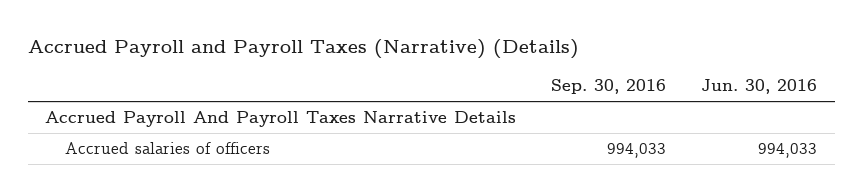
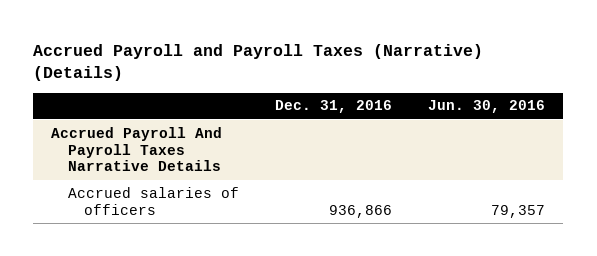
[551,79,667,95] Sep. 30, 2016 -> none
none -> [274,100,392,114] Dec. 31, 2016
[758,143,818,159] 994,033 -> [491,204,546,218] 79,357

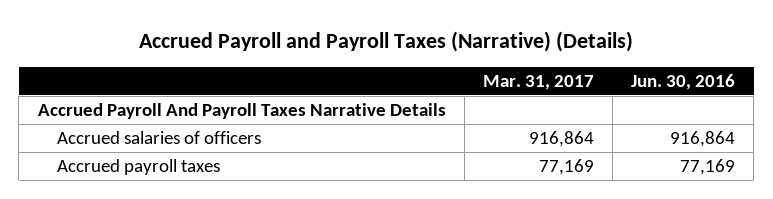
[274,100,392,114] Dec. 31, 2016 -> none
none -> [482,74,594,90] Mar. 31, 2017
[491,204,546,218] 79,357 -> [670,131,736,148] 916,864
none -> [57,159,221,176] Accrued payroll taxes

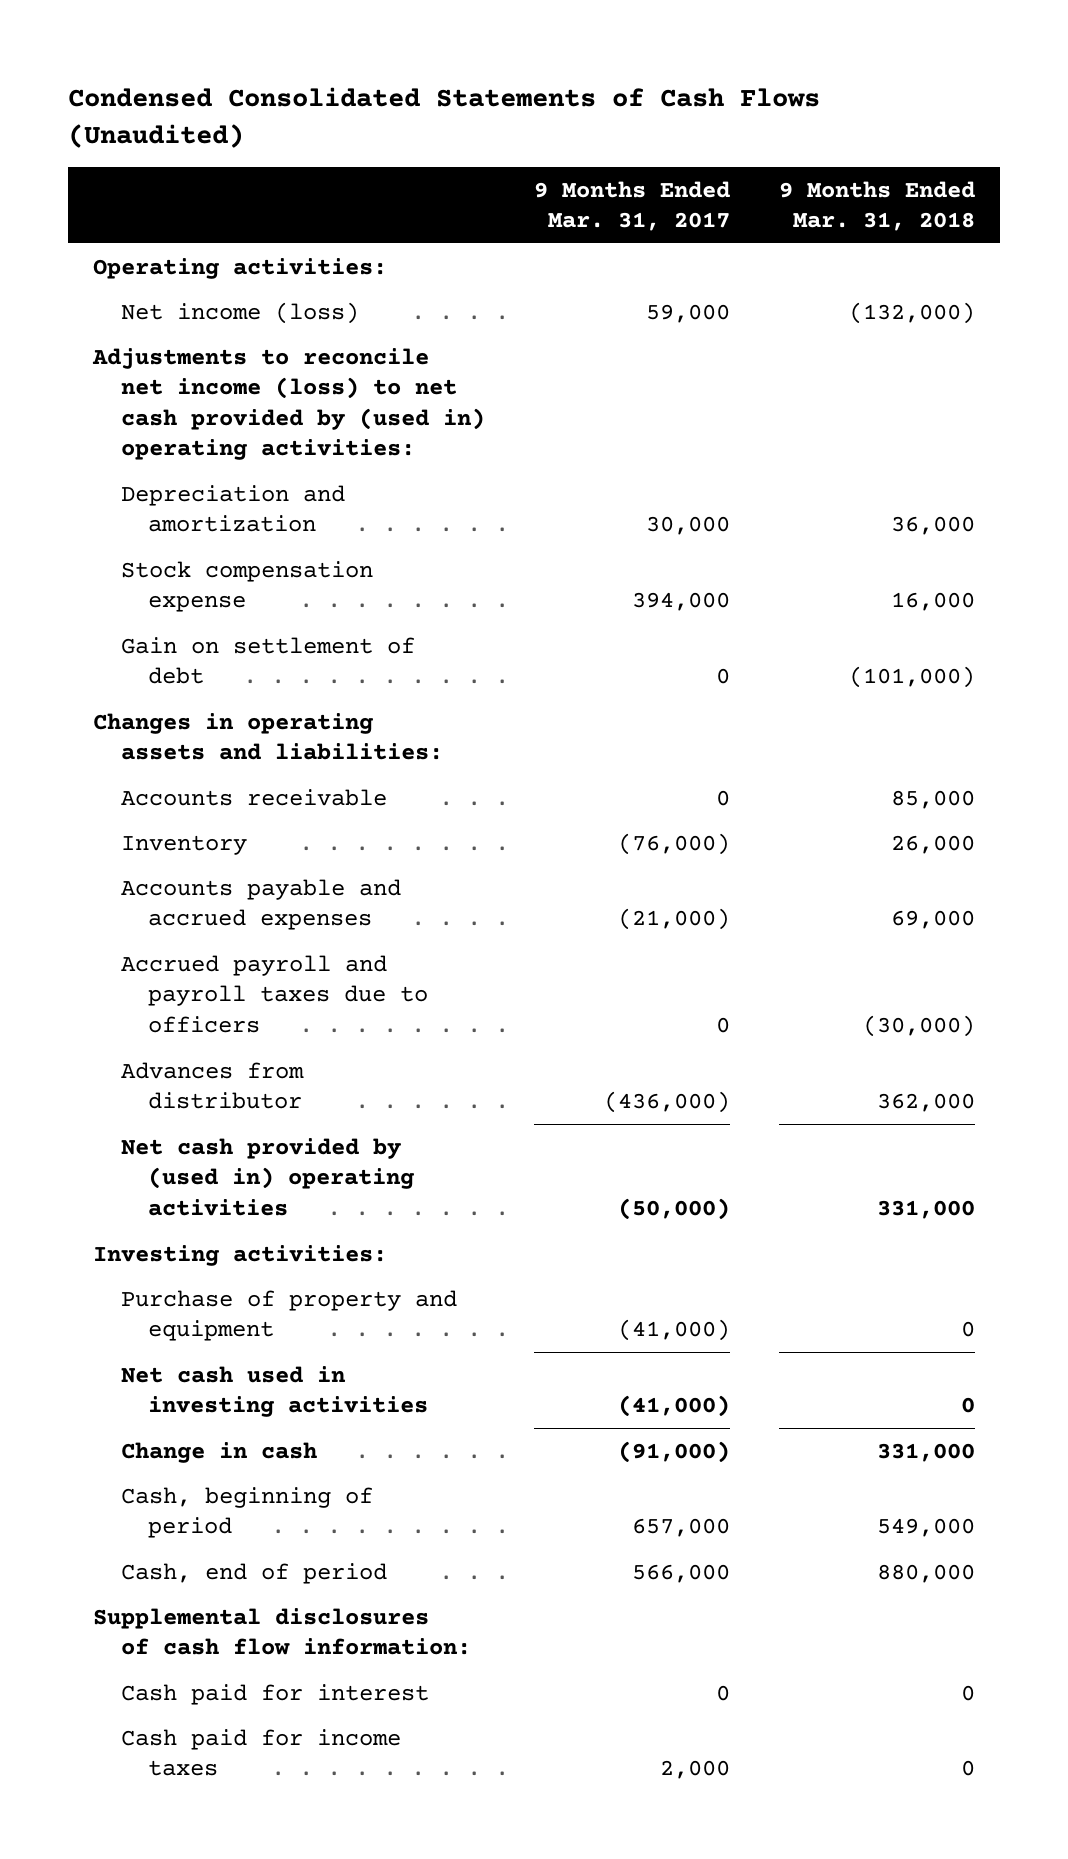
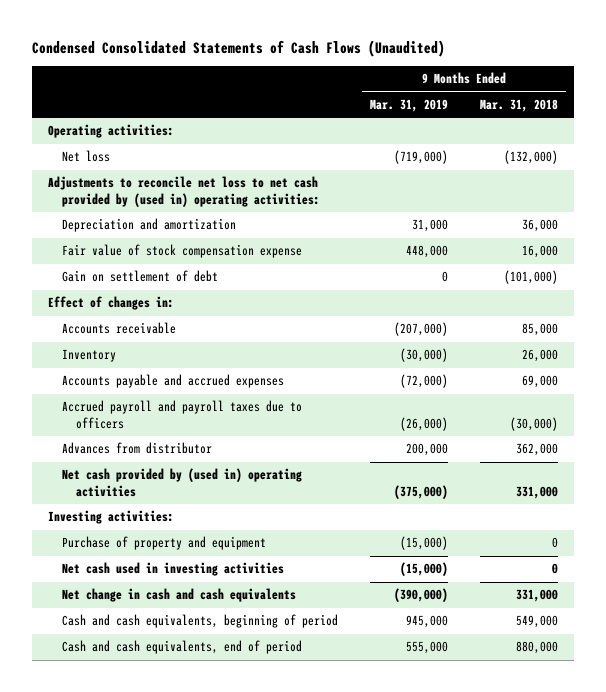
[533,180,730,232] 9 Months Ended Mar. 31, 2017 -> none
none -> [369,98,448,112] Mar. 31, 2019
[120,301,359,324] Net income (loss) -> [62,150,111,163] Net loss
[91,347,485,461] Adjustments to reconcile net income (loss) to net cash provided by (used in) operating activities: -> [48,176,321,207] Adjustments to reconcile net loss to net cash provided by (used in) operating activities:
[120,560,373,613] Stock compensation expense -> [62,244,303,259] Fair value of stock compensation expense
[92,712,443,761] Changes in operating assets and liabilities: -> [48,296,175,311] Effect of changes in:
[92,1607,471,1656] Supplemental disclosures of cash flow information: -> none
[120,1683,429,1705] Cash paid for interest -> none
[120,1728,401,1777] Cash paid for income taxes -> none
[120,1441,317,1463] Change in cash -> [62,588,297,603] Net change in cash and cash equivalents
[120,1486,373,1539] Cash, beginning of period -> [62,614,339,629] Cash and cash equivalents, beginning of period
[120,1562,387,1584] Cash, end of period -> [62,640,303,655] Cash and cash equivalents, end of period

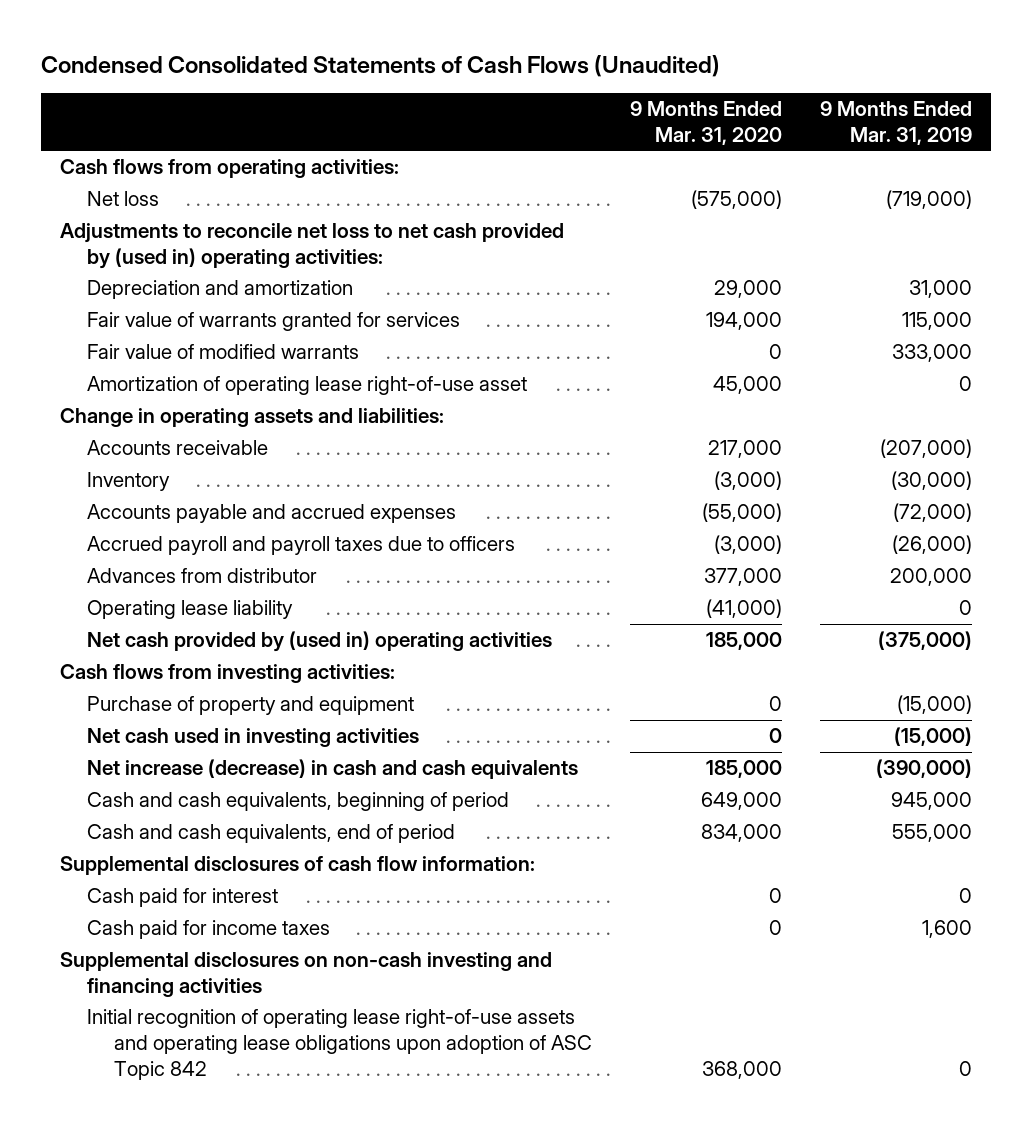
[479,98,558,112] Mar. 31, 2018 -> none
none -> [630,101,783,145] 9 Months Ended Mar. 31, 2020
[48,124,175,139] Operating activities: -> [59,159,399,179] Cash flows from operating activities:
[62,244,303,259] Fair value of stock compensation expense -> none
[62,270,219,283] Gain on settlement of debt -> none
none -> [86,312,460,332] Fair value of warrants granted for services
none -> [86,344,359,360] Fair value of modified warrants
none -> [86,376,527,396] Amortization of operating lease right-of-use asset
[48,296,175,311] Effect of changes in: -> [59,408,444,428] Change in operating assets and liabilities:
none -> [86,600,293,620] Operating lease liability
[48,510,175,525] Investing activities: -> [59,664,395,684] Cash flows from investing activities:
[62,588,297,603] Net change in cash and cash equivalents -> [86,759,578,780] Net increase (decrease) in cash and cash equivalents
none -> [59,856,535,876] Supplemental disclosures of cash flow information:
none -> [86,888,278,908] Cash paid for interest
none -> [86,920,330,940] Cash paid for income taxes
none -> [59,952,552,998] Supplemental disclosures on non-cash investing and financing activities
none -> [86,1009,593,1080] Initial recognition of operating lease right-of-use assets and operating lease obligations upon adoption of ASC Topic 842

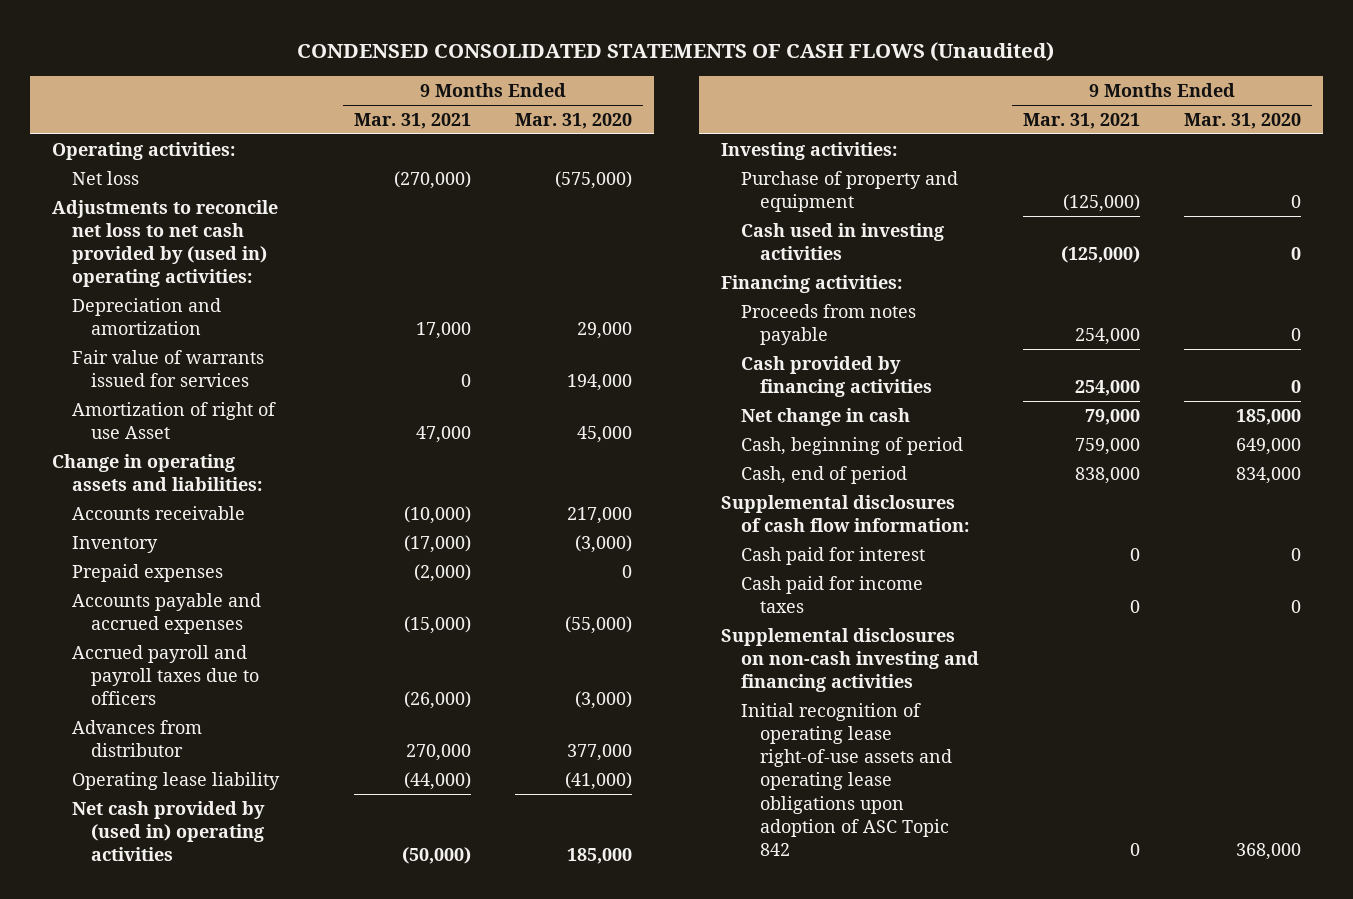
[40,54,720,77] Condensed Consolidated Statements of Cash Flows (Unaudited) -> [297,42,1055,62] CONDENSED CONSOLIDATED STATEMENTS OF CASH FLOWS (Unaudited)
[819,101,972,145] 9 Months Ended Mar. 31, 2019 -> none
none -> [353,112,471,129] Mar. 31, 2021
[59,159,399,179] Cash flows from operating activities: -> [52,141,236,160] Operating activities:
[86,344,359,360] Fair value of modified warrants -> none
[86,312,460,332] Fair value of warrants granted for services -> [71,349,264,388] Fair value of warrants issued for services
[86,376,527,396] Amortization of operating lease right-of-use asset -> [71,401,276,440] Amortization of right of use Asset
none -> [71,563,223,582] Prepaid expenses
[59,664,395,684] Cash flows from investing activities: -> [721,141,898,160] Investing activities:
[86,728,419,748] Net cash used in investing activities -> [740,222,944,261] Cash used in investing activities
none -> [721,274,903,293] Financing activities:
none -> [740,303,916,346] Proceeds from notes payable
none -> [740,355,933,398] Cash provided by financing activities
[86,759,578,780] Net increase (decrease) in cash and cash equivalents -> [740,407,910,426] Net change in cash
[86,792,509,812] Cash and cash equivalents, beginning of period -> [740,436,963,455] Cash, beginning of period
[86,824,455,844] Cash and cash equivalents, end of period -> [740,465,907,484] Cash, end of period

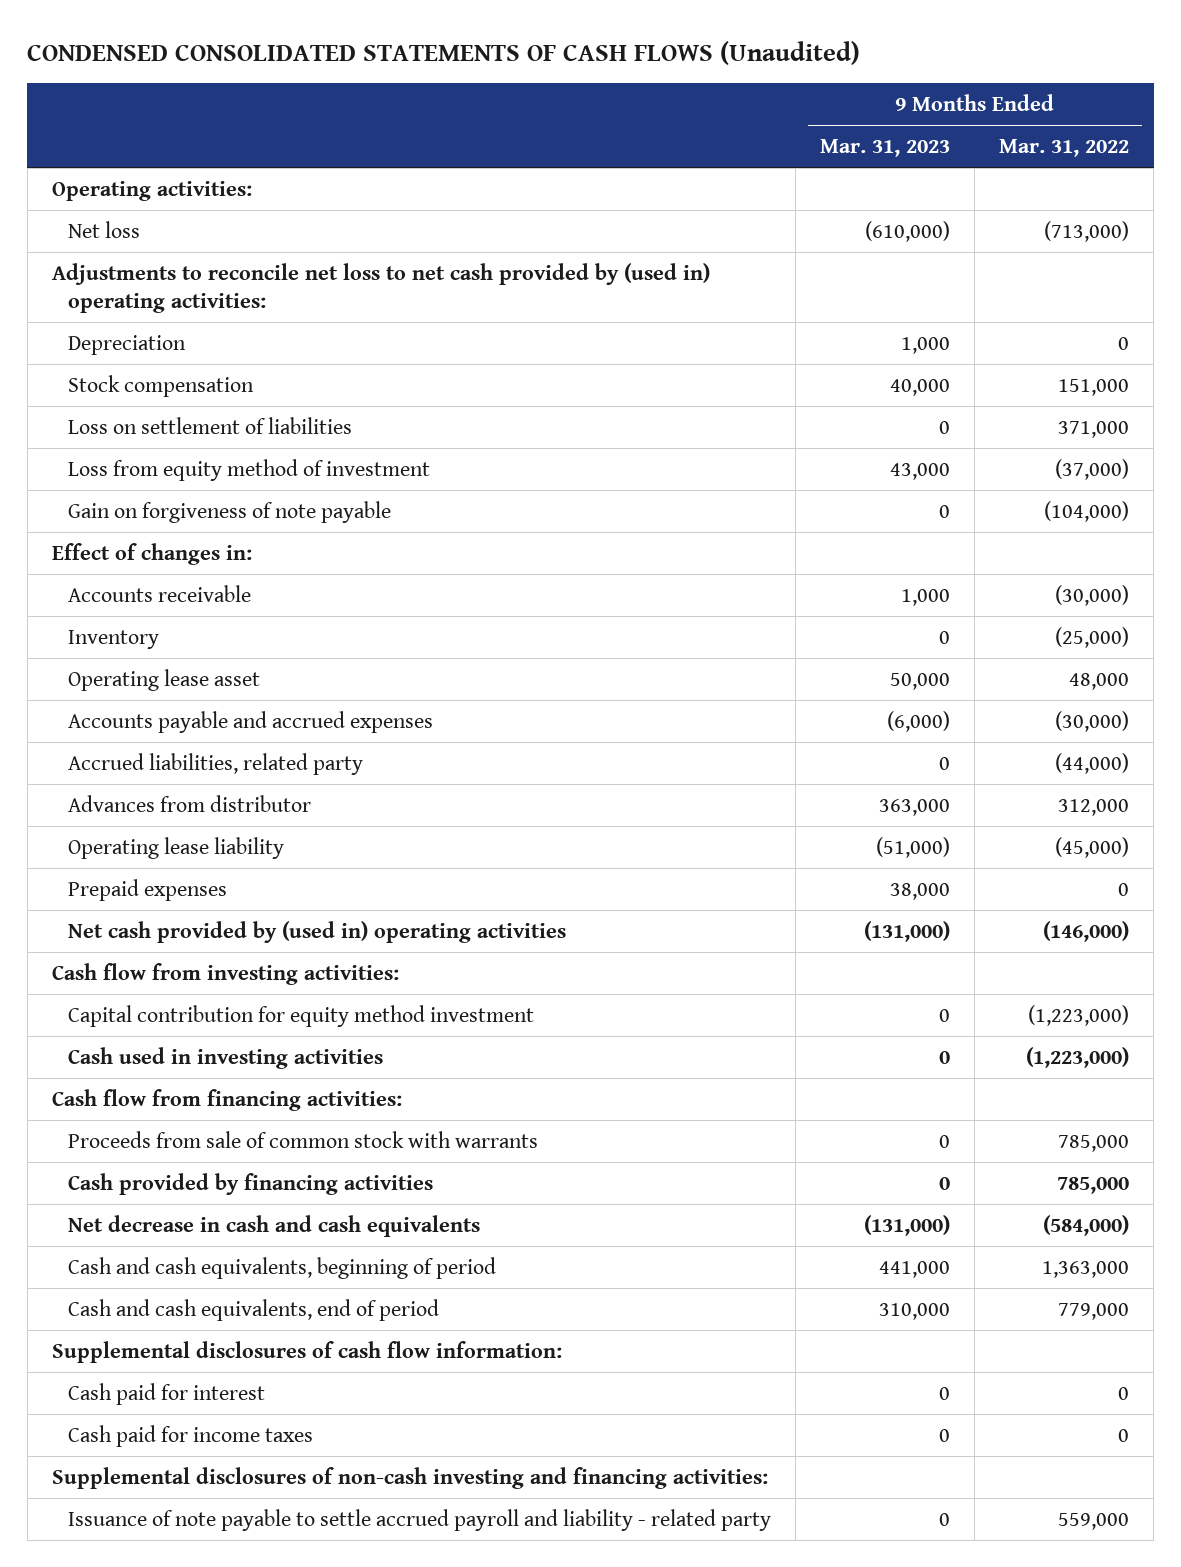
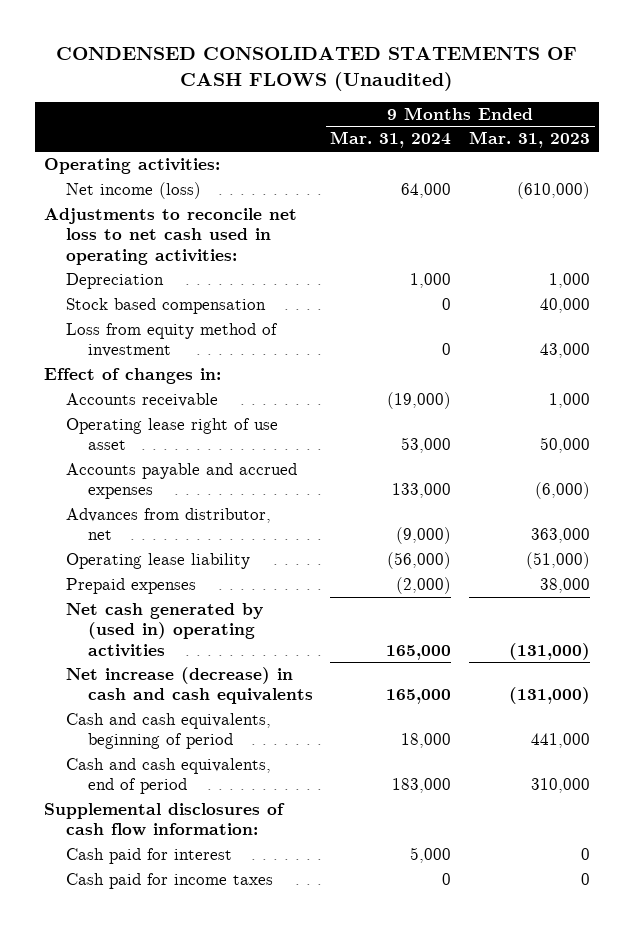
[999,139,1130,158] Mar. 31, 2022 -> none
none -> [330,131,452,149] Mar. 31, 2024
[68,220,141,238] Net loss -> [65,181,201,199] Net income (loss)
[51,262,710,314] Adjustments to reconcile net loss to net cash provided by (used in) operating activities: -> [43,207,297,265] Adjustments to reconcile net loss to net cash used in operating activities:
[68,416,353,434] Loss on settlement of liabilities -> none
[68,374,255,397] Stock compensation -> [65,297,266,314] Stock based compensation
[68,500,392,523] Gain on forgiveness of note payable -> none
[68,629,160,649] Inventory -> none
[68,668,261,691] Operating lease asset -> [65,417,278,451] Operating lease right of use asset
[68,752,364,775] Accrued liabilities, related party -> none
[68,794,312,812] Advances from distributor -> [65,507,271,541] Advances from distributor, net
[51,962,399,985] Cash flow from investing activities: -> none
[68,1004,535,1027] Capital contribution for equity method investment -> none
[68,1046,384,1069] Cash used in investing activities -> none
[51,1088,402,1111] Cash flow from financing activities: -> none
[68,1130,539,1148] Proceeds from sale of common stock with warrants -> none
[68,1172,434,1195] Cash provided by financing activities -> none
[68,920,567,943] Net cash provided by (used in) operating activities -> [65,602,263,657] Net cash generated by (used in) operating activities
[68,1214,481,1237] Net decrease in cash and cash equivalents -> [65,666,313,705] Net increase (decrease) in cash and cash equivalents
[51,1466,768,1489] Supplemental disclosures of non-cash investing and financing activities: -> none
[68,1508,772,1531] Issuance of note payable to settle accrued payroll and liability - related party -> none

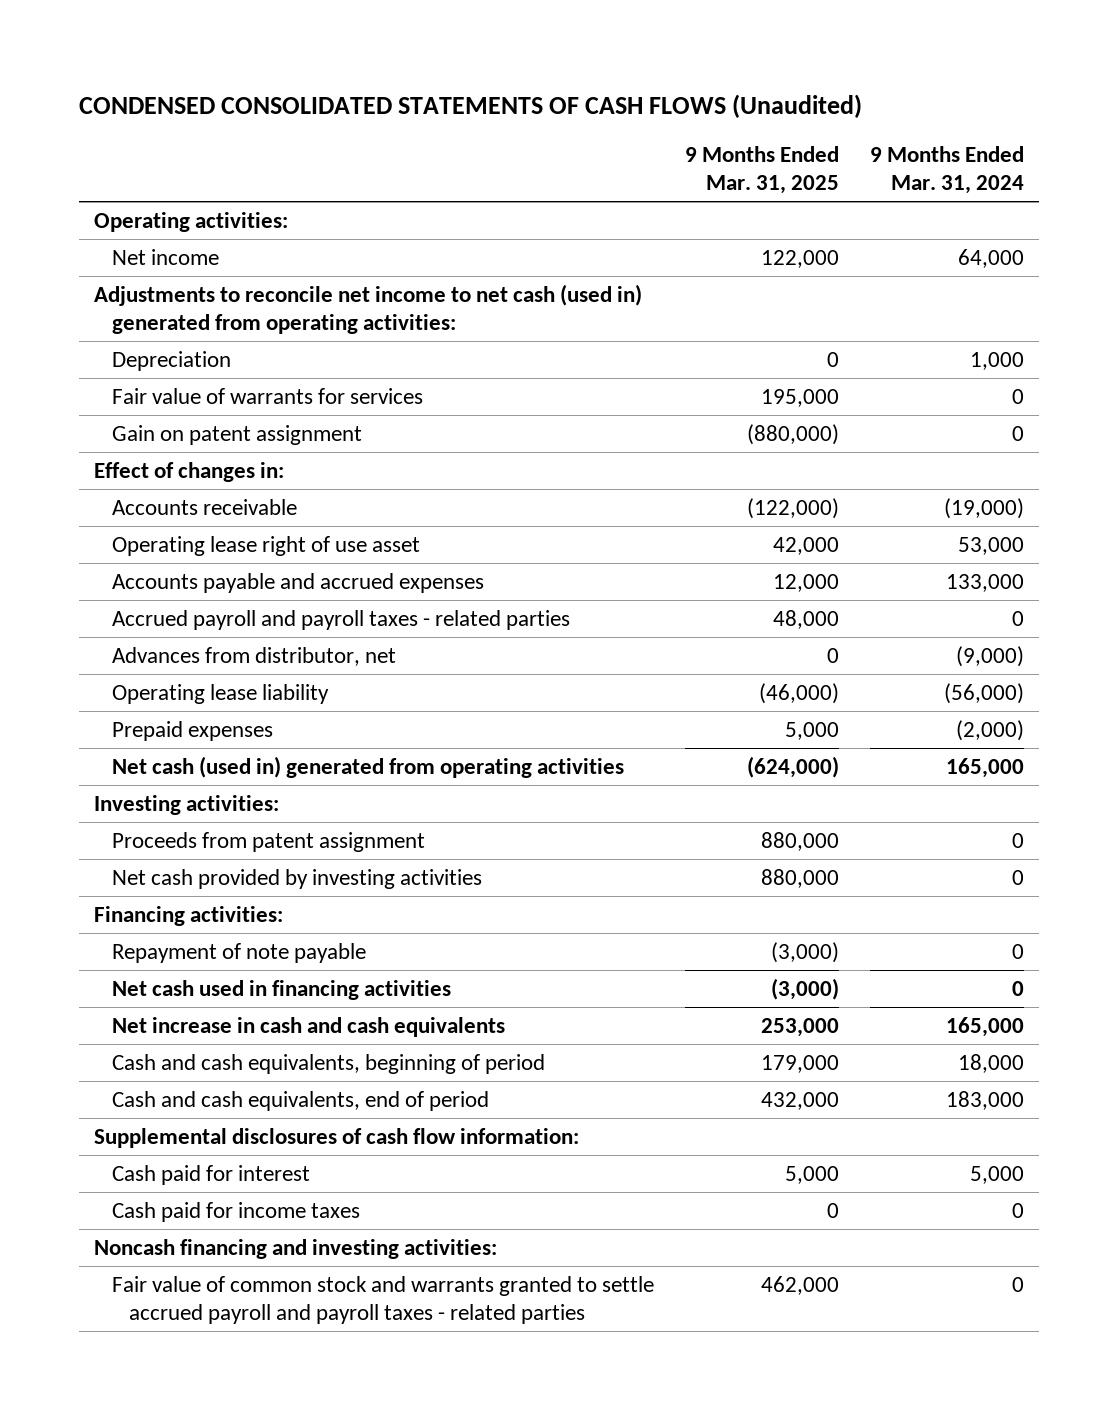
[469,131,591,149] Mar. 31, 2023 -> none
none -> [684,146,839,195] 9 Months Ended Mar. 31, 2025
[65,181,201,199] Net income (loss) -> [111,248,219,265] Net income
[43,207,297,265] Adjustments to reconcile net loss to net cash used in operating activities: -> [94,283,643,334] Adjustments to reconcile net income to net cash (used in) generated from operating activities:
[65,297,266,314] Stock based compensation -> none
[65,322,278,358] Loss from equity method of investment -> none
none -> [111,387,423,404] Fair value of warrants for services
none -> [111,424,362,445] Gain on patent assignment
none -> [111,609,570,630] Accrued payroll and payroll taxes - related parties
[65,602,263,657] Net cash generated by (used in) operating activities -> [111,755,624,778] Net cash (used in) generated from operating activities
none -> [94,794,280,815] Investing activities:
none -> [111,831,425,852] Proceeds from patent assignment
none -> [111,868,482,889] Net cash provided by investing activities
none -> [94,905,284,926] Financing activities:
none -> [111,942,366,963] Repayment of note payable
none -> [111,979,451,1000] Net cash used in financing activities
[65,666,313,705] Net increase (decrease) in cash and cash equivalents -> [111,1016,505,1037] Net increase in cash and cash equivalents
none -> [94,1238,498,1259] Noncash financing and investing activities:
none -> [111,1275,654,1324] Fair value of common stock and warrants granted to settle accrued payroll and payroll taxes - related parties

